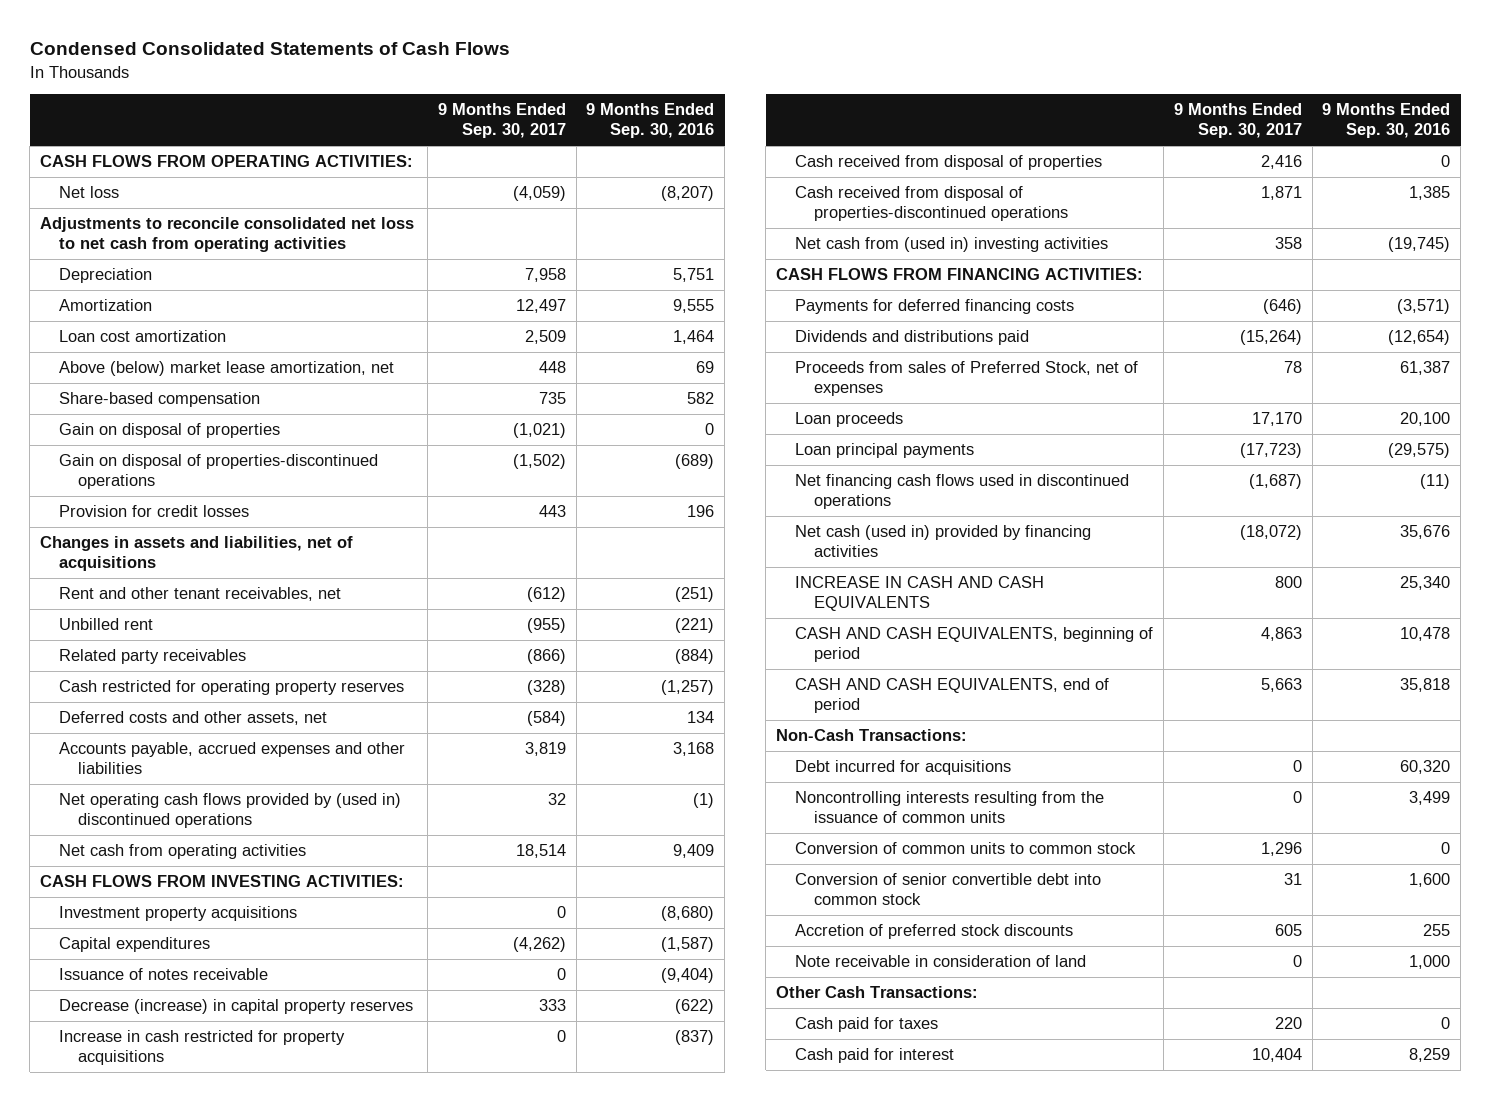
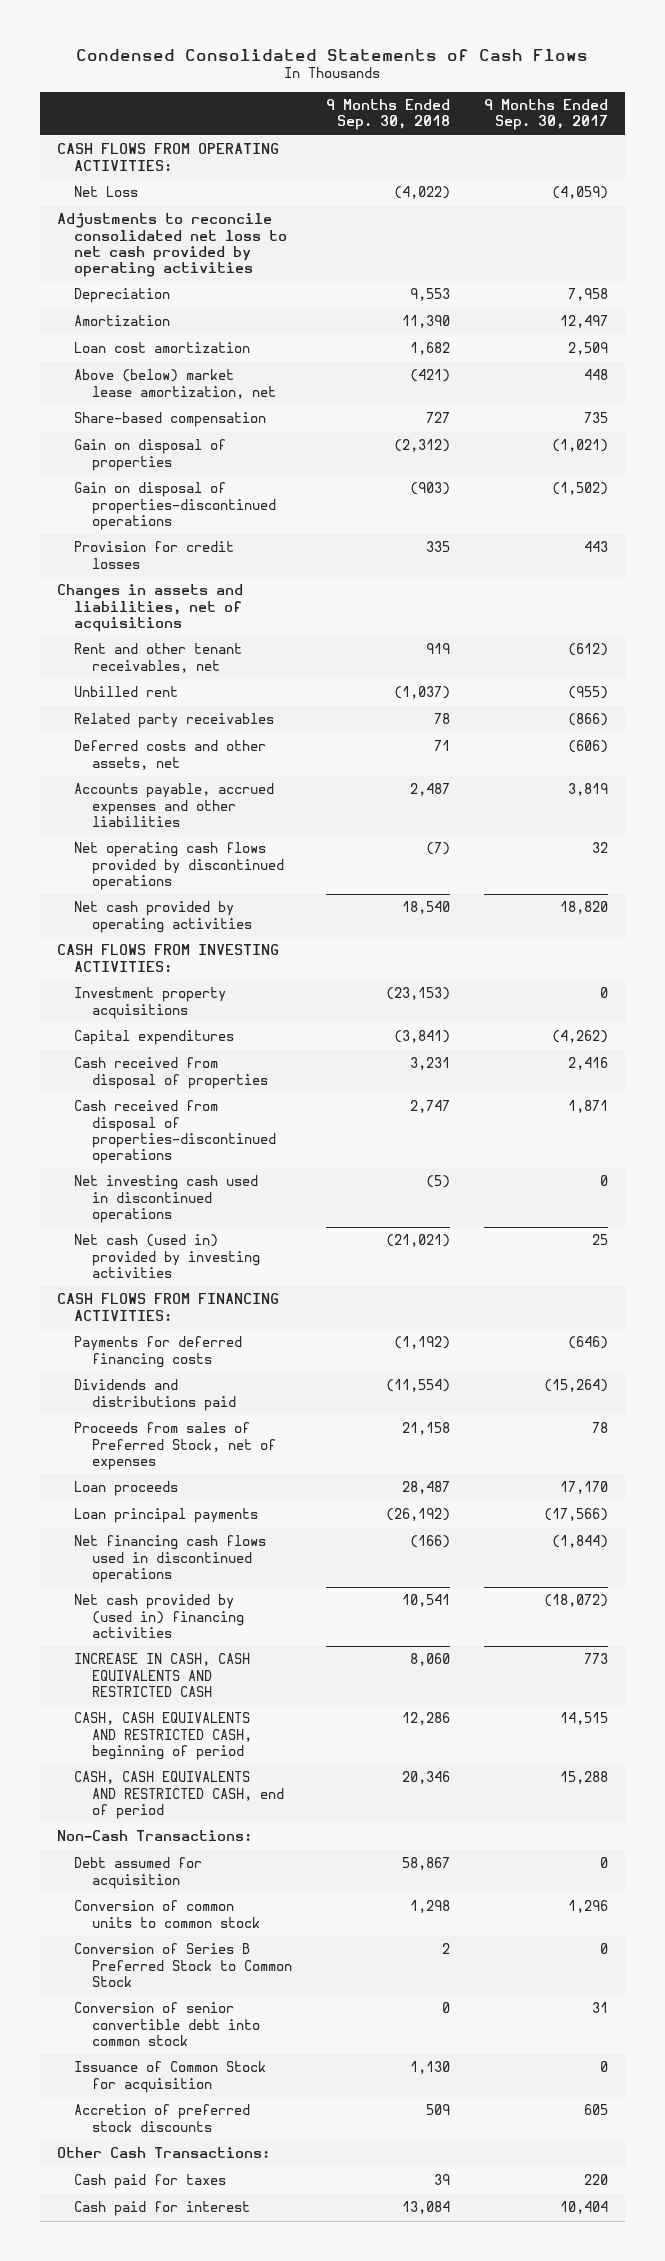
[586,103,715,139] 9 Months Ended Sep. 30, 2016 -> none
none -> [325,99,450,131] 9 Months Ended Sep. 30, 2018
[59,186,120,199] Net loss -> [74,186,139,198] Net Loss
[40,217,415,253] Adjustments to reconcile consolidated net loss to net cash from operating activities -> [56,213,288,277] Adjustments to reconcile consolidated net loss to net cash provided by operating activities
[59,680,405,696] Cash restricted for operating property reserves -> none
[526,711,566,727] (584) -> [567,740,608,754] (606)
[59,793,402,829] Net operating cash flows provided by (used in) discontinued operations -> [74,842,284,890] Net operating cash flows provided by discontinued operations
[59,844,307,860] Net cash from operating activities -> [74,901,252,933] Net cash provided by operating activities
[515,844,566,859] 18,514 -> [559,901,608,915] 18,820
[59,968,269,981] Issuance of notes receivable -> none
[59,999,414,1015] Decrease (increase) in capital property reserves -> none
[59,1030,346,1066] Increase in cash restricted for property acquisitions -> none
none -> [74,1175,259,1223] Net investing cash used in discontinued operations
[795,237,1109,253] Net cash from (used in) investing activities -> [74,1234,260,1278] Net cash (used in) provided by investing activities
[1274,237,1302,250] 358 -> [591,1234,608,1246] 25
[1239,443,1302,459] (17,723) -> [543,1508,608,1522] (17,566)
[1248,474,1302,490] (1,687) -> [551,1535,608,1549] (1,844)
[795,525,1092,558] Net cash (used in) provided by financing activities -> [74,1594,244,1638] Net cash provided by (used in) financing activities
[795,576,1045,612] INCREASE IN CASH AND CASH EQUIVALENTS -> [74,1653,251,1697] INCREASE IN CASH, CASH EQUIVALENTS AND RESTRICTED CASH
[1274,576,1302,589] 800 -> [583,1653,608,1665] 773
[795,627,1154,663] CASH AND CASH EQUIVALENTS, beginning of period -> [74,1712,252,1760] CASH, CASH EQUIVALENTS AND RESTRICTED CASH, beginning of period
[1260,627,1302,642] 4,863 -> [559,1712,608,1726] 14,515
[795,678,1110,714] CASH AND CASH EQUIVALENTS, end of period -> [74,1771,284,1819] CASH, CASH EQUIVALENTS AND RESTRICTED CASH, end of period
[1260,678,1302,693] 5,663 -> [559,1771,608,1785] 15,288
[795,791,1105,824] Noncontrolling interests resulting from the issuance of common units -> none
[795,760,1012,776] Debt incurred for acquisitions -> [74,1857,203,1889] Debt assumed for acquisition
none -> [74,1943,292,1987] Conversion of Series B Preferred Stock to Common Stock
none -> [74,2061,267,2093] Issuance of Common Stock for acquisition
[795,955,1087,968] Note receivable in consideration of land -> none

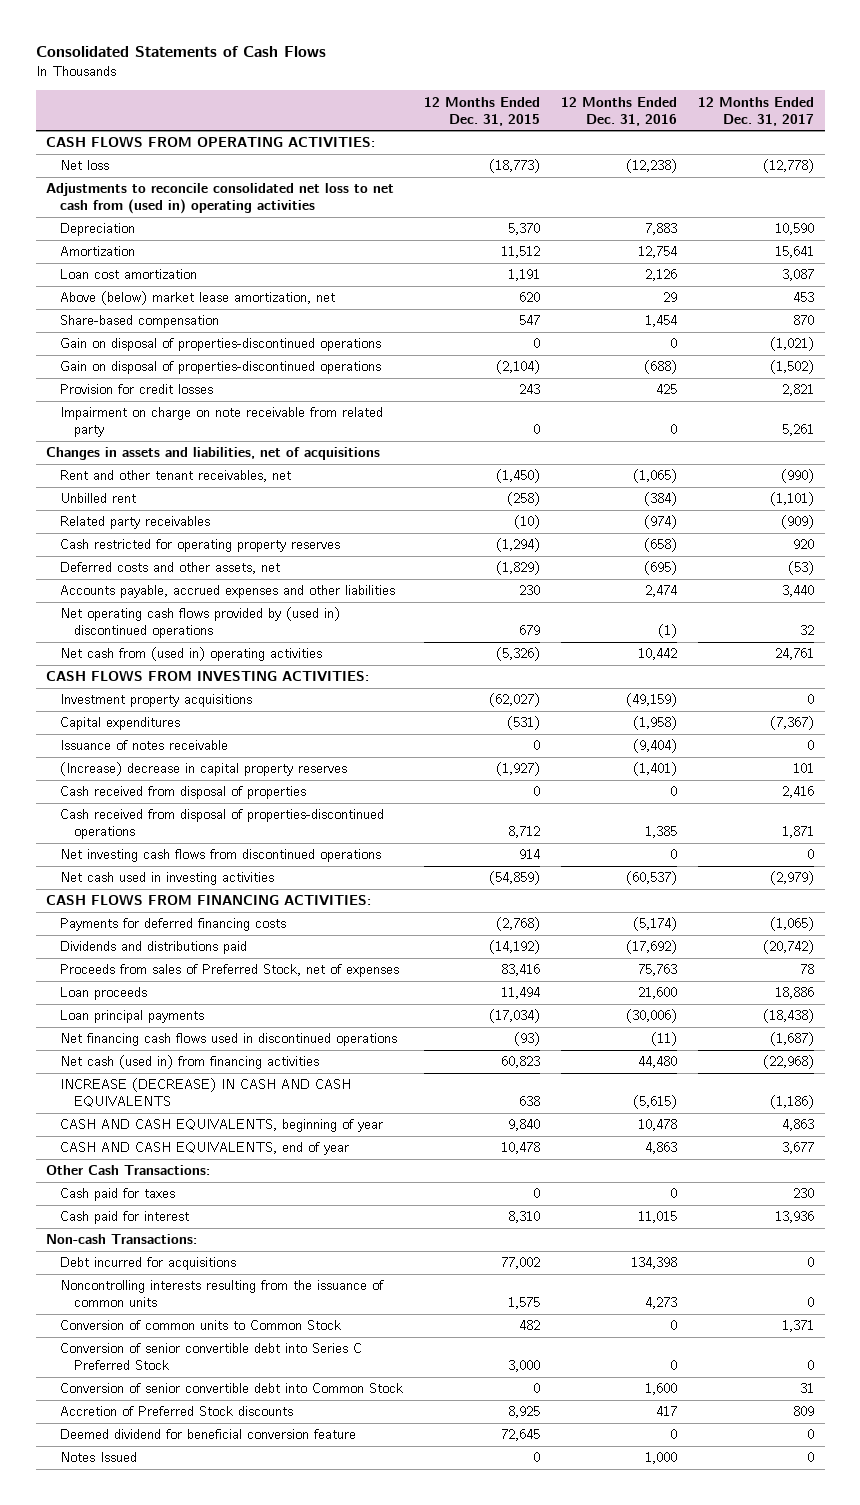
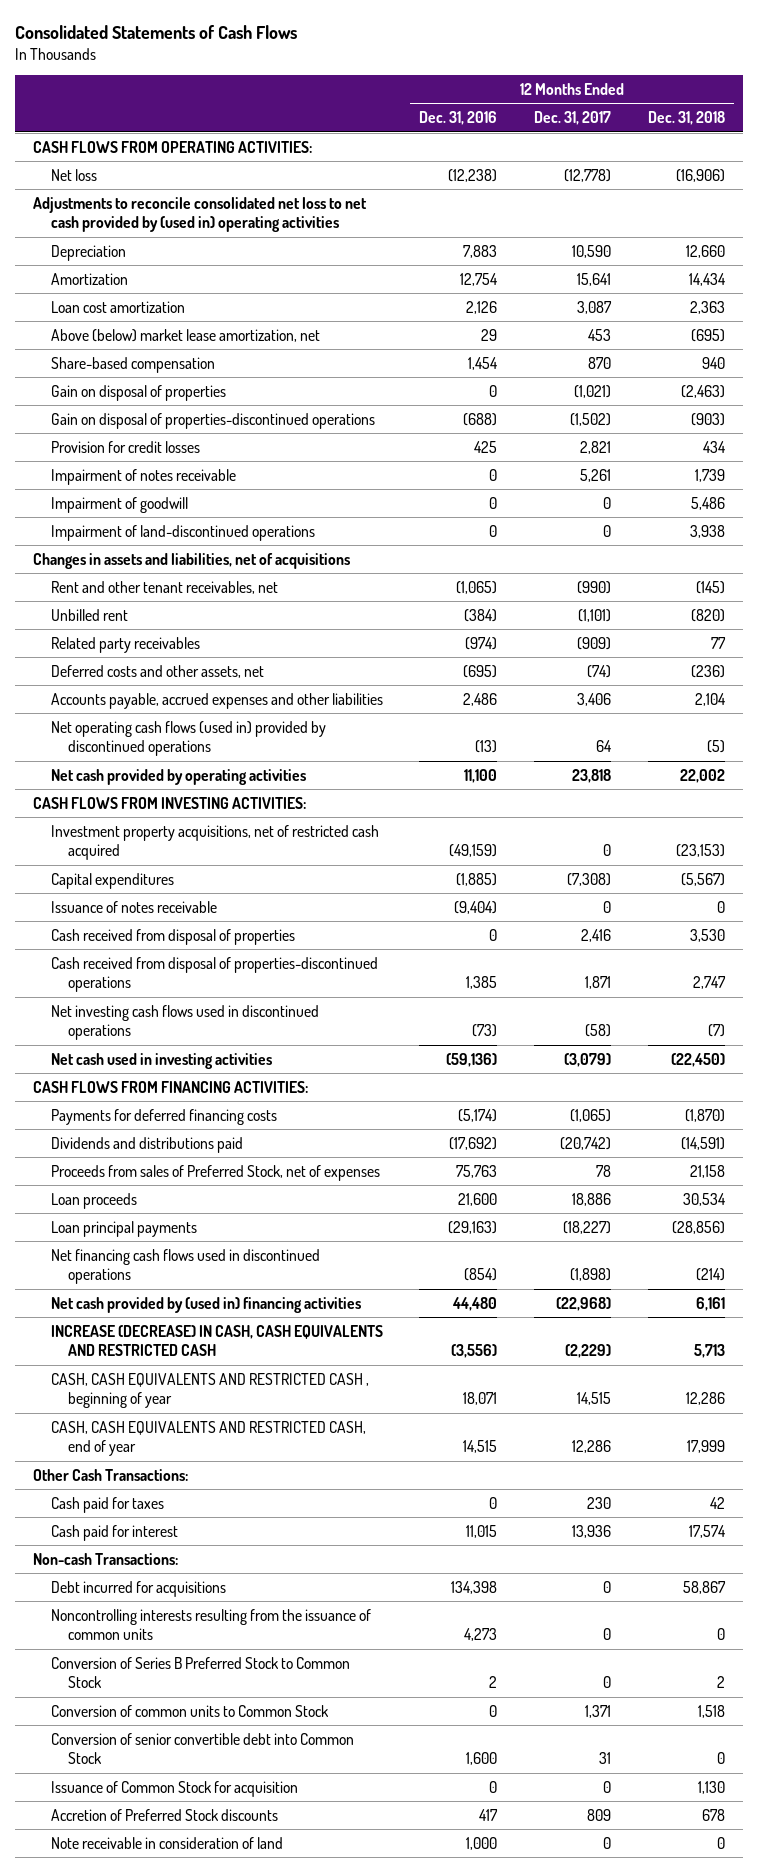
[424,96,541,126] 12 Months Ended Dec. 31, 2015 -> none
none -> [647,111,725,126] Dec. 31, 2018
[46,183,395,215] Adjustments to reconcile consolidated net loss to net cash from (used in) operating activities -> [32,196,367,233] Adjustments to reconcile consolidated net loss to net cash provided by (used in) operating activities
[60,338,382,352] Gain on disposal of properties-discontinued operations -> [50,384,226,401] Gain on disposal of properties
[60,407,384,438] Impairment on charge on note receivable from related party -> [50,468,236,485] Impairment of notes receivable
none -> [50,496,188,513] Impairment of goodwill
none -> [50,524,315,541] Impairment of land-discontinued operations
[60,539,341,553] Cash restricted for operating property reserves -> none
[788,561,815,576] (53) -> [587,664,612,678] (74)
[645,585,678,598] 2,474 -> [463,692,498,706] 2,486
[782,585,815,598] 3,440 -> [577,692,612,706] 3,406
[60,607,341,639] Net operating cash flows provided by (used in) discontinued operations -> [50,720,326,757] Net operating cash flows (used in) provided by discontinued operations
[658,624,678,639] (1) -> [475,740,498,754] (13)
[800,625,815,636] 32 -> [596,740,613,753] 64
[60,647,323,662] Net cash from (used in) operating activities -> [50,768,306,785] Net cash provided by operating activities
[638,648,678,661] 10,442 -> [464,768,498,783] 11,100
[775,648,815,661] 24,761 -> [572,768,612,783] 23,818
[60,694,253,708] Investment property acquisitions -> [50,824,379,861] Investment property acquisitions, net of restricted cash acquired
[633,716,678,731] (1,958) -> [456,872,498,886] (1,885)
[770,716,815,731] (7,367) -> [567,872,612,886] (7,308)
[60,762,348,777] (Increase) decrease in capital property reserves -> none
[60,849,382,863] Net investing cash flows from discontinued operations -> [50,1004,319,1041] Net investing cash flows used in discontinued operations
[670,849,678,860] 0 -> [472,1024,498,1038] (73)
[807,849,815,860] 0 -> [585,1024,612,1038] (58)
[626,871,678,886] (60,537) -> [446,1052,498,1067] (59,136)
[770,871,815,886] (2,979) -> [564,1052,612,1067] (3,079)
[626,1009,678,1024] (30,006) -> [448,1220,498,1234] (29,163)
[763,1009,815,1024] (18,438) -> [563,1220,612,1234] (18,227)
[651,1032,678,1047] (11) -> [464,1268,498,1282] (854)
[770,1032,815,1047] (1,687) -> [570,1268,612,1282] (1,898)
[60,1055,320,1070] Net cash (used in) from financing activities -> [50,1296,361,1313] Net cash provided by (used in) financing activities
[60,1078,352,1108] INCREASE (DECREASE) IN CASH AND CASH EQUIVALENTS -> [50,1324,383,1357] INCREASE (DECREASE) IN CASH, CASH EQUIVALENTS AND RESTRICTED CASH
[633,1095,678,1110] (5,615) -> [451,1344,498,1359] (3,556)
[770,1095,815,1110] (1,186) -> [565,1344,612,1359] (2,229)
[60,1119,384,1133] CASH AND CASH EQUIVALENTS, beginning of year -> [50,1372,369,1409] CASH, CASH EQUIVALENTS AND RESTRICTED CASH , beginning of year
[638,1119,678,1132] 10,478 -> [463,1392,498,1406] 18,071
[782,1119,815,1132] 4,863 -> [577,1392,612,1406] 14,515
[60,1142,350,1156] CASH AND CASH EQUIVALENTS, end of year -> [50,1420,366,1457] CASH, CASH EQUIVALENTS AND RESTRICTED CASH, end of year
[645,1142,678,1155] 4,863 -> [463,1440,498,1454] 14,515
[782,1142,815,1155] 3,677 -> [572,1440,612,1454] 12,286
none -> [50,1656,350,1689] Conversion of Series B Preferred Stock to Common Stock
[60,1343,363,1371] Conversion of senior convertible debt into Series C Preferred Stock -> none
none -> [50,1780,298,1797] Issuance of Common Stock for acquisition
[60,1429,357,1440] Deemed dividend for beneficial conversion feature -> none
[60,1452,138,1463] Notes Issued -> [50,1836,283,1849] Note receivable in consideration of land

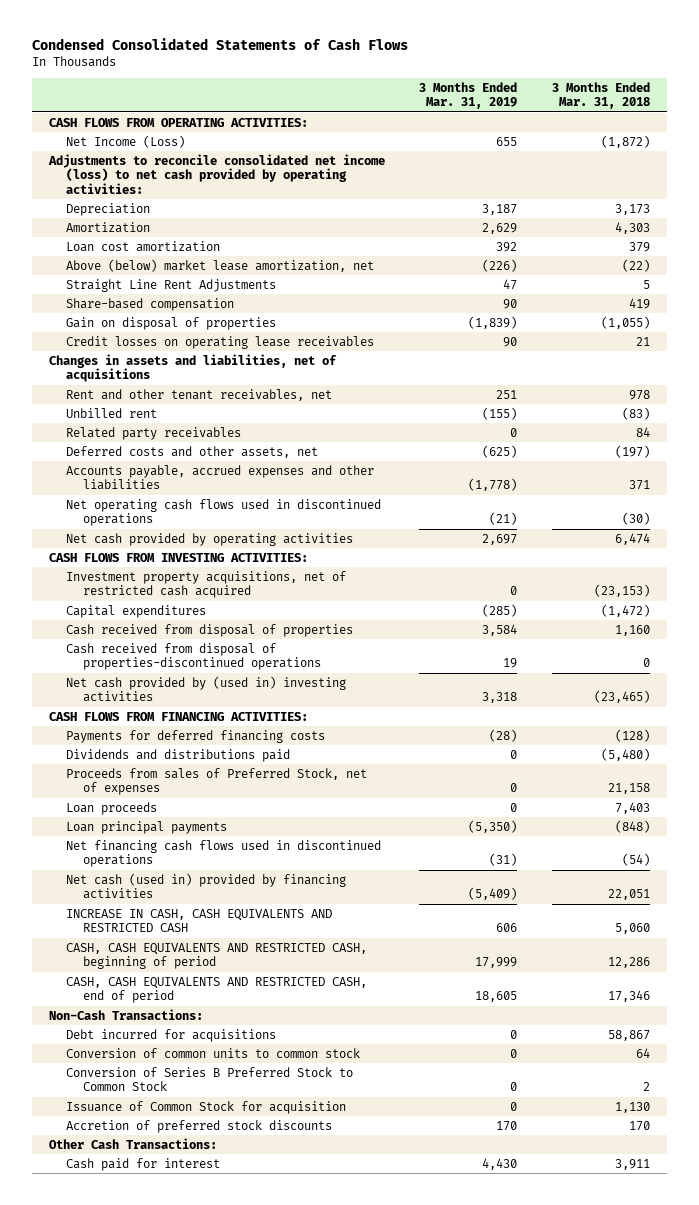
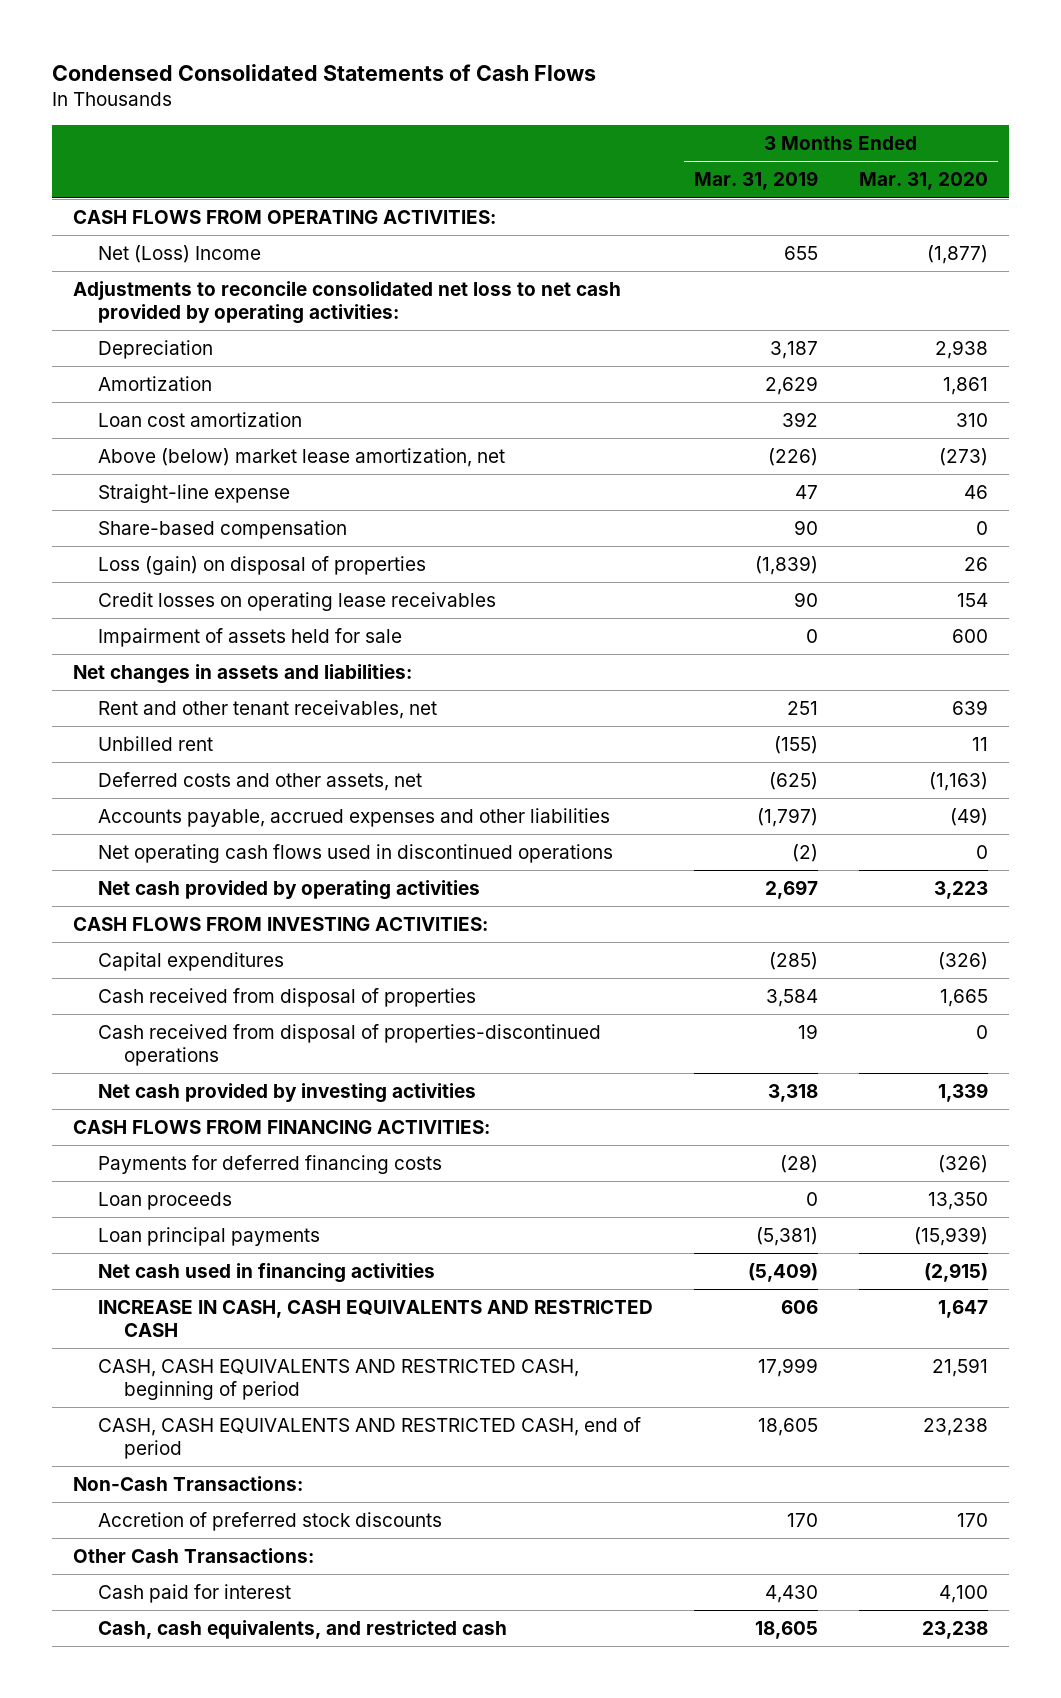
[551,81,650,110] 3 Months Ended Mar. 31, 2018 -> none
none -> [859,172,989,191] Mar. 31, 2020
[66,134,186,148] Net Income (Loss) -> [98,244,262,263] Net (Loss) Income
[48,153,386,194] Adjustments to reconcile consolidated net income (loss) to net cash provided by operating activities: -> [72,280,621,324] Adjustments to reconcile consolidated net loss to net cash provided by operating activities:
[66,278,277,292] Straight Line Rent Adjustments -> [98,483,291,503] Straight-line expense
[66,316,277,330] Gain on disposal of properties -> [98,555,427,575] Loss (gain) on disposal of properties
none -> [98,627,403,647] Impairment of assets held for sale
[49,353,338,383] Changes in assets and liabilities, net of acquisitions -> [72,663,412,684] Net changes in assets and liabilities:
[66,426,242,440] Related party receivables -> none
[468,478,518,492] (1,778) -> [757,807,819,827] (1,797)
[489,512,518,526] (21) -> [792,843,819,862] (2)
[66,570,347,599] Investment property acquisitions, net of restricted cash acquired -> none
[66,675,347,703] Net cash provided by (used in) investing activities -> [98,1082,477,1103] Net cash provided by investing activities
[66,748,291,762] Dividends and distributions paid -> none
[66,767,368,796] Proceeds from sales of Preferred Stock, net of expenses -> none
[66,839,382,868] Net financing cash flows used in discontinued operations -> none
[468,819,518,833] (5,350) -> [756,1226,819,1246] (5,381)
[66,872,347,900] Net cash (used in) provided by financing activities -> [98,1262,436,1283] Net cash used in financing activities
[66,1028,277,1042] Debt incurred for acquisitions -> none
[66,1047,361,1058] Conversion of common units to common stock -> none
[66,1066,354,1092] Conversion of Series B Preferred Stock to Common Stock -> none
[66,1100,347,1114] Issuance of Common Stock for acquisition -> none
none -> [98,1619,508,1639] Cash, cash equivalents, and restricted cash

